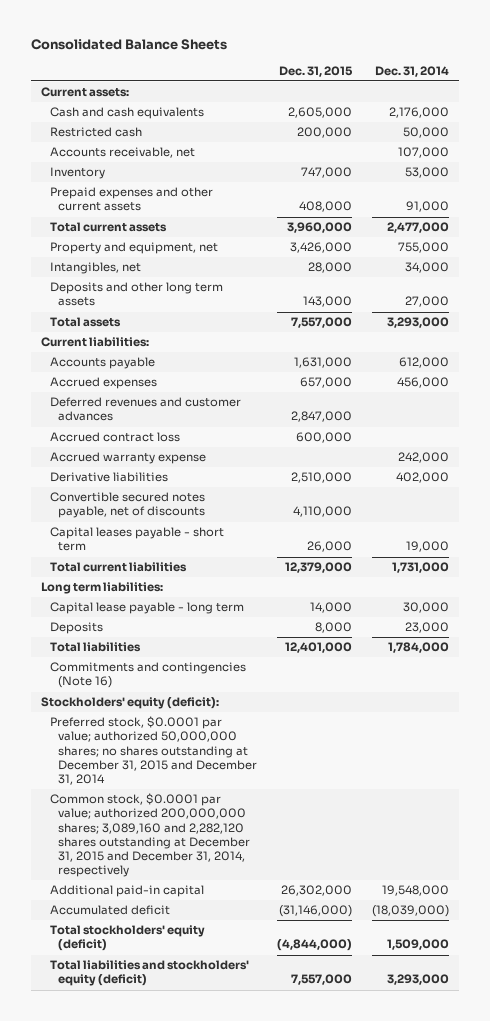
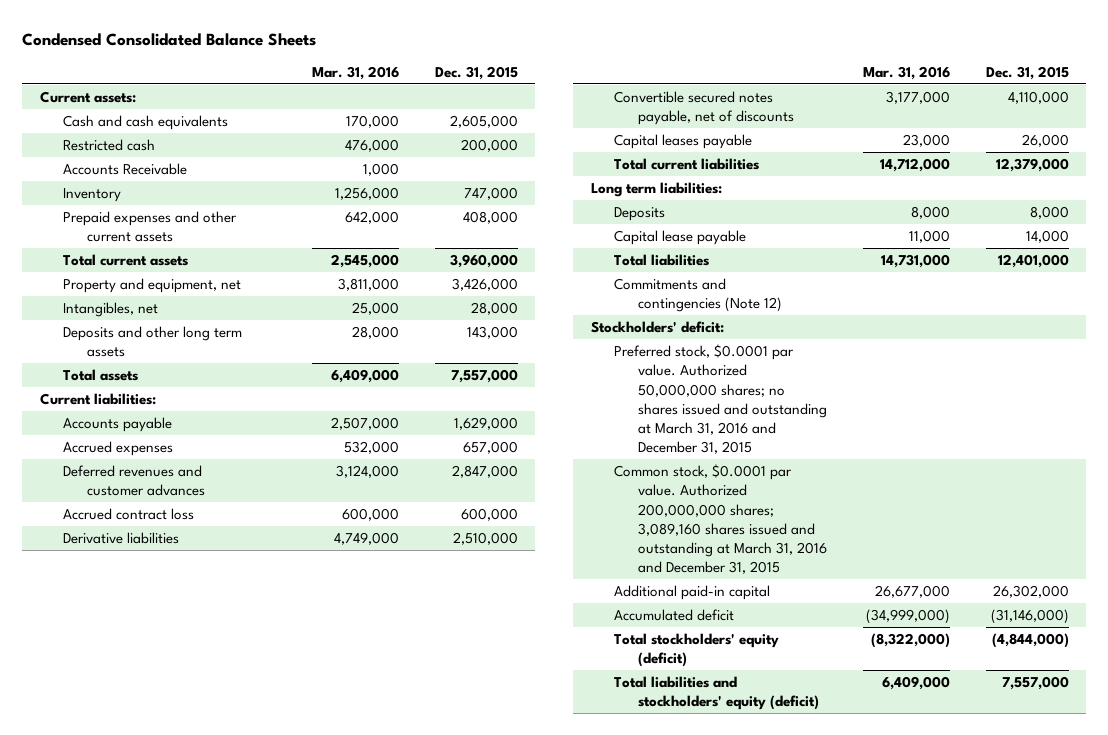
[31,38,228,50] Consolidated Balance Sheets -> [21,32,316,46] Condensed Consolidated Balance Sheets
[374,65,449,77] Dec. 31, 2014 -> none
none -> [311,65,399,80] Mar. 31, 2016
[49,147,195,159] Accounts receivable, net -> [63,162,188,175] Accounts Receivable
[294,357,353,369] 1,631,000 -> [453,416,518,430] 1,629,000
[49,452,206,465] Accrued warranty expense -> none
[49,527,224,552] Capital leases payable - short term -> [614,133,753,149] Capital leases payable
[49,602,244,615] Capital lease payable - long term -> none
none -> [614,229,747,245] Capital lease payable
[49,662,246,689] Commitments and contingencies (Note 16) -> [614,277,783,313] Commitments and contingencies (Note 12)
[41,697,220,710] Stockholders' equity (deficit): -> [590,320,724,333] Stockholders' deficit:
[49,716,258,785] Preferred stock, $0.0001 par value; authorized 50,000,000 shares; no shares outstanding at December 31, 2015 and December 31, 2014 -> [614,343,828,455] Preferred stock, $0.0001 par value. Authorized 50,000,000 shares; no shares issued and outstanding at March 31, 2016 and December 31, 2015
[49,793,251,877] Common stock, $0.0001 par value; authorized 200,000,000 shares; 3,089,160 and 2,282,120 shares outstanding at December 31, 2015 and December 31, 2014, respectively -> [614,463,828,575] Common stock, $0.0001 par value. Authorized 200,000,000 shares; 3,089,160 shares issued and outstanding at March 31, 2016 and December 31, 2015

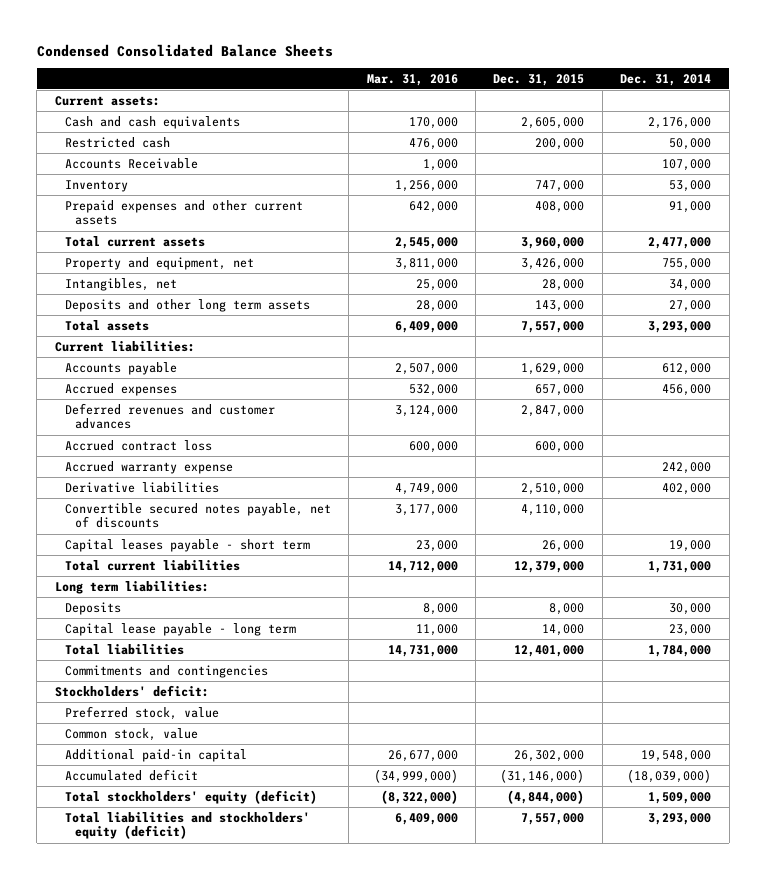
none -> [620,73,712,86] Dec. 31, 2014
none -> [64,460,233,474] Accrued warranty expense
[614,133,753,149] Capital leases payable -> [64,538,310,552] Capital leases payable - short term
[614,229,747,245] Capital lease payable -> [64,622,296,636] Capital lease payable - long term
[614,277,783,313] Commitments and contingencies (Note 12) -> [64,664,268,678] Commitments and contingencies
[614,343,828,455] Preferred stock, $0.0001 par value. Authorized 50,000,000 shares; no shares issued and outstanding at March 31, 2016 and December 31, 2015 -> [64,705,219,720] Preferred stock, value
[614,463,828,575] Common stock, $0.0001 par value. Authorized 200,000,000 shares; 3,089,160 shares issued and outstanding at March 31, 2016 and December 31, 2015 -> [64,727,198,741] Common stock, value

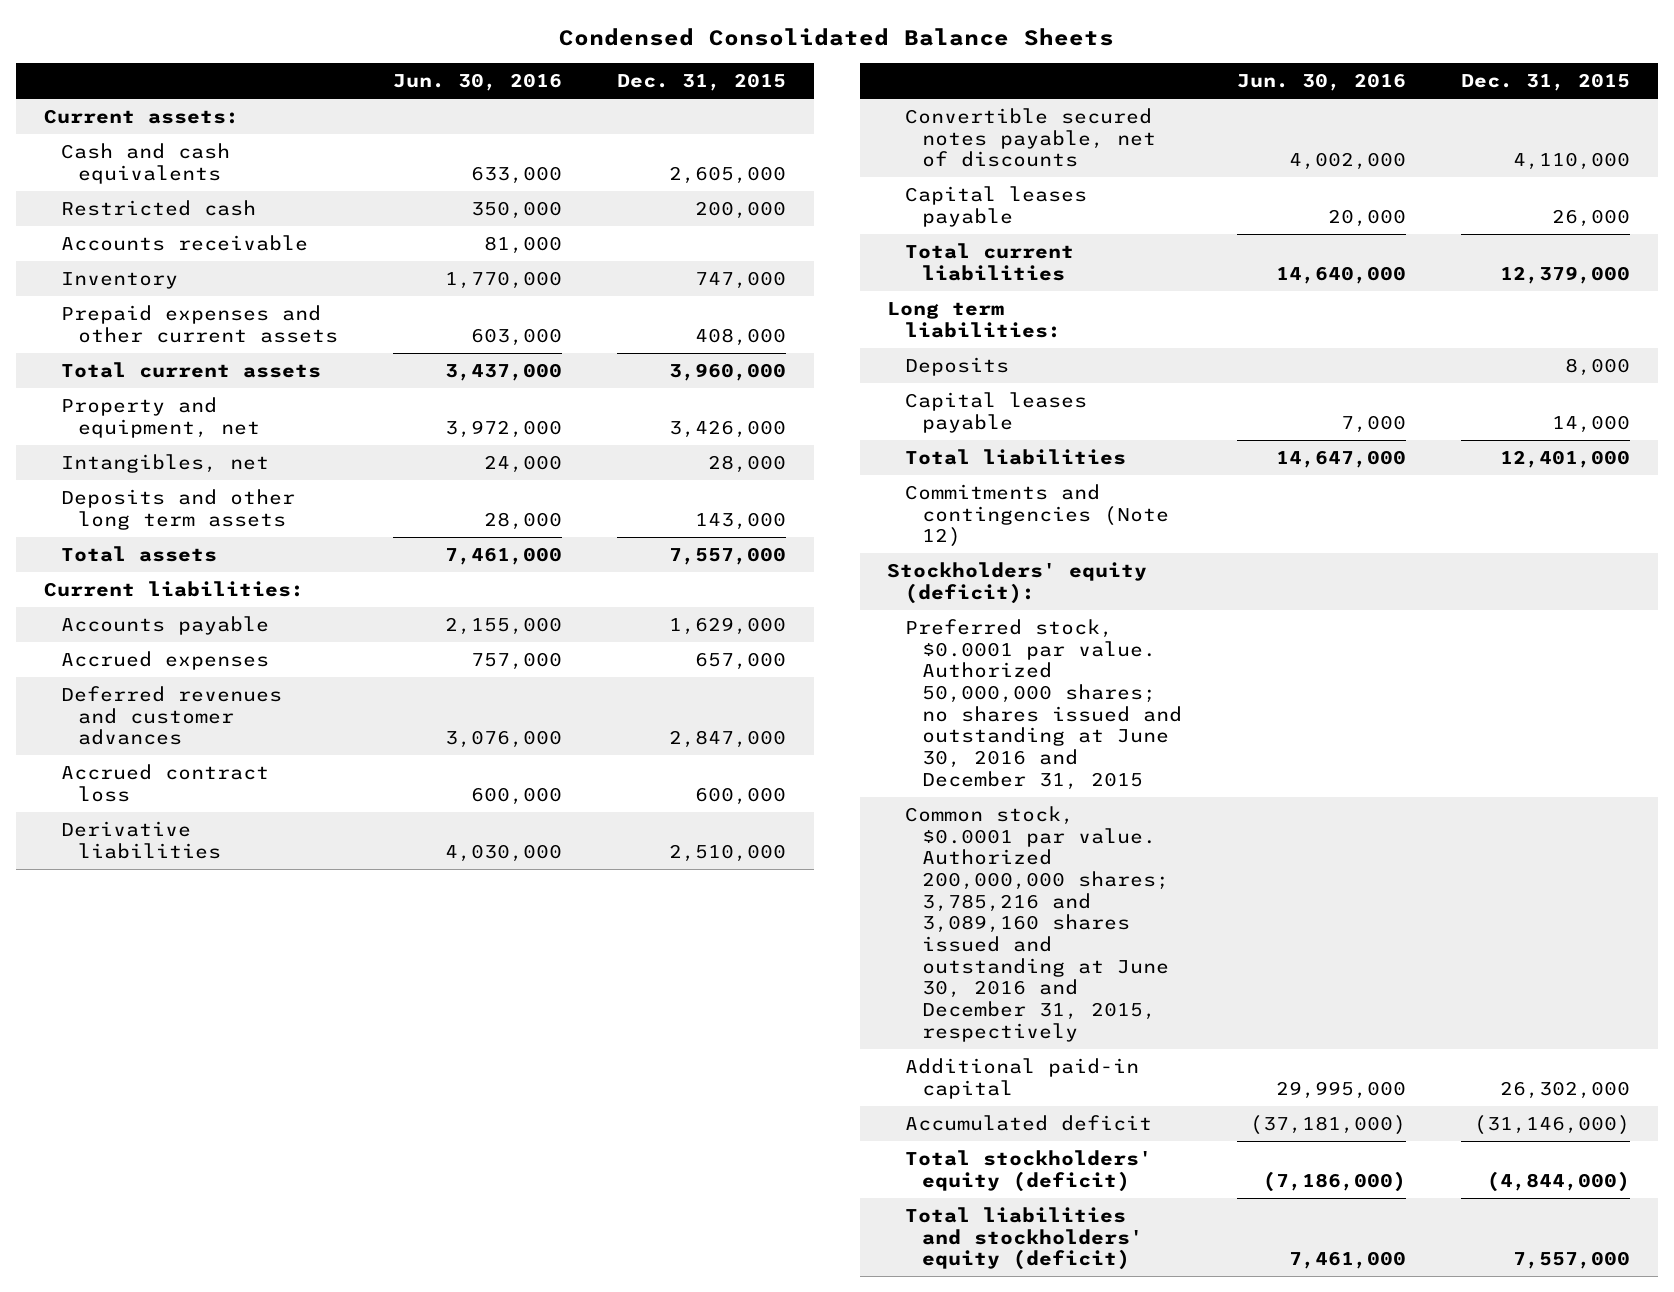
[366,73,458,86] Mar. 31, 2016 -> none
[620,73,712,86] Dec. 31, 2014 -> none
none -> [393,73,563,92] Jun. 30, 2016
[64,157,198,169] Accounts Receivable -> [61,234,309,251] Accounts receivable
[64,460,233,474] Accrued warranty expense -> none
[64,538,310,552] Capital leases payable - short term -> [904,185,1087,227] Capital leases payable
[64,622,296,636] Capital lease payable - long term -> [904,391,1087,433] Capital leases payable
[64,664,268,678] Commitments and contingencies -> [904,483,1170,548] Commitments and contingencies (Note 12)
[54,684,209,697] Stockholders' deficit: -> [887,561,1148,604] Stockholders' equity (deficit):
[64,705,219,720] Preferred stock, value -> [904,618,1183,790] Preferred stock, $0.0001 par value. Authorized 50,000,000 shares; no shares issued and outstanding at June 30, 2016 and December 31, 2015
[64,727,198,741] Common stock, value -> [904,805,1170,1042] Common stock, $0.0001 par value. Authorized 200,000,000 shares; 3,785,216 and 3,089,160 shares issued and outstanding at June 30, 2016 and December 31, 2015, respectively

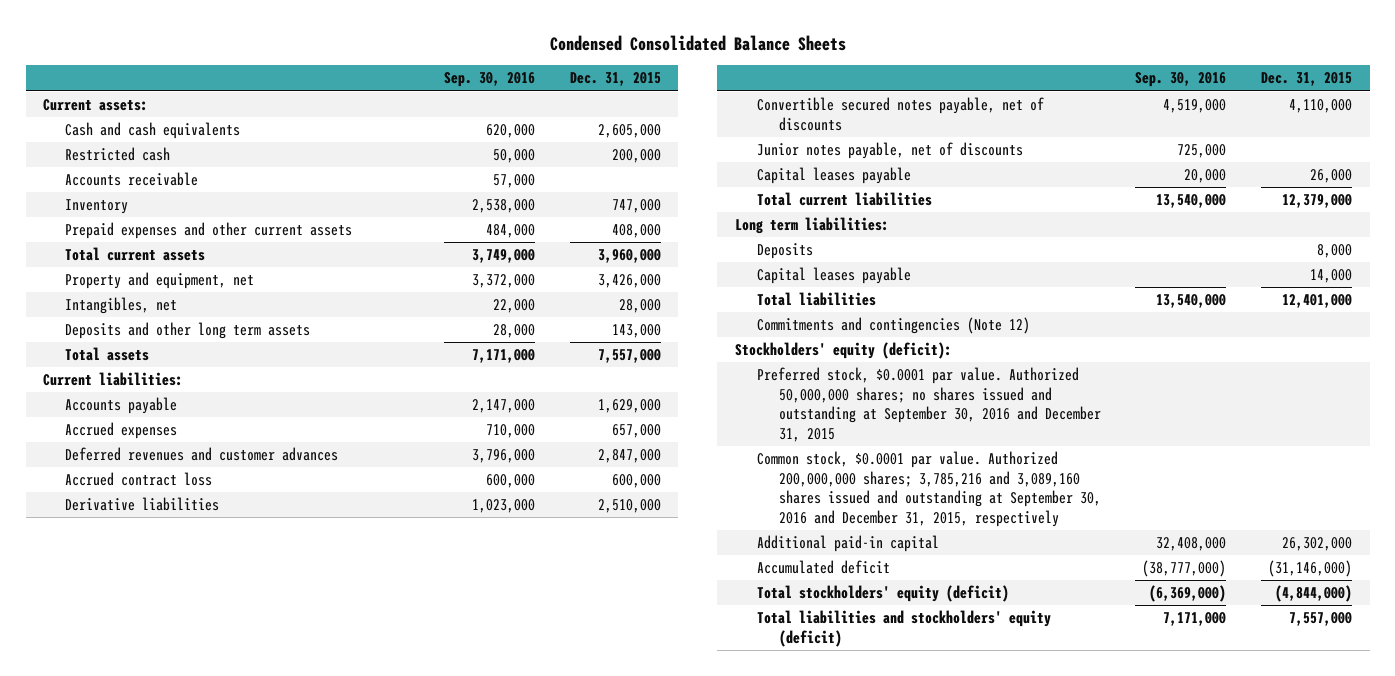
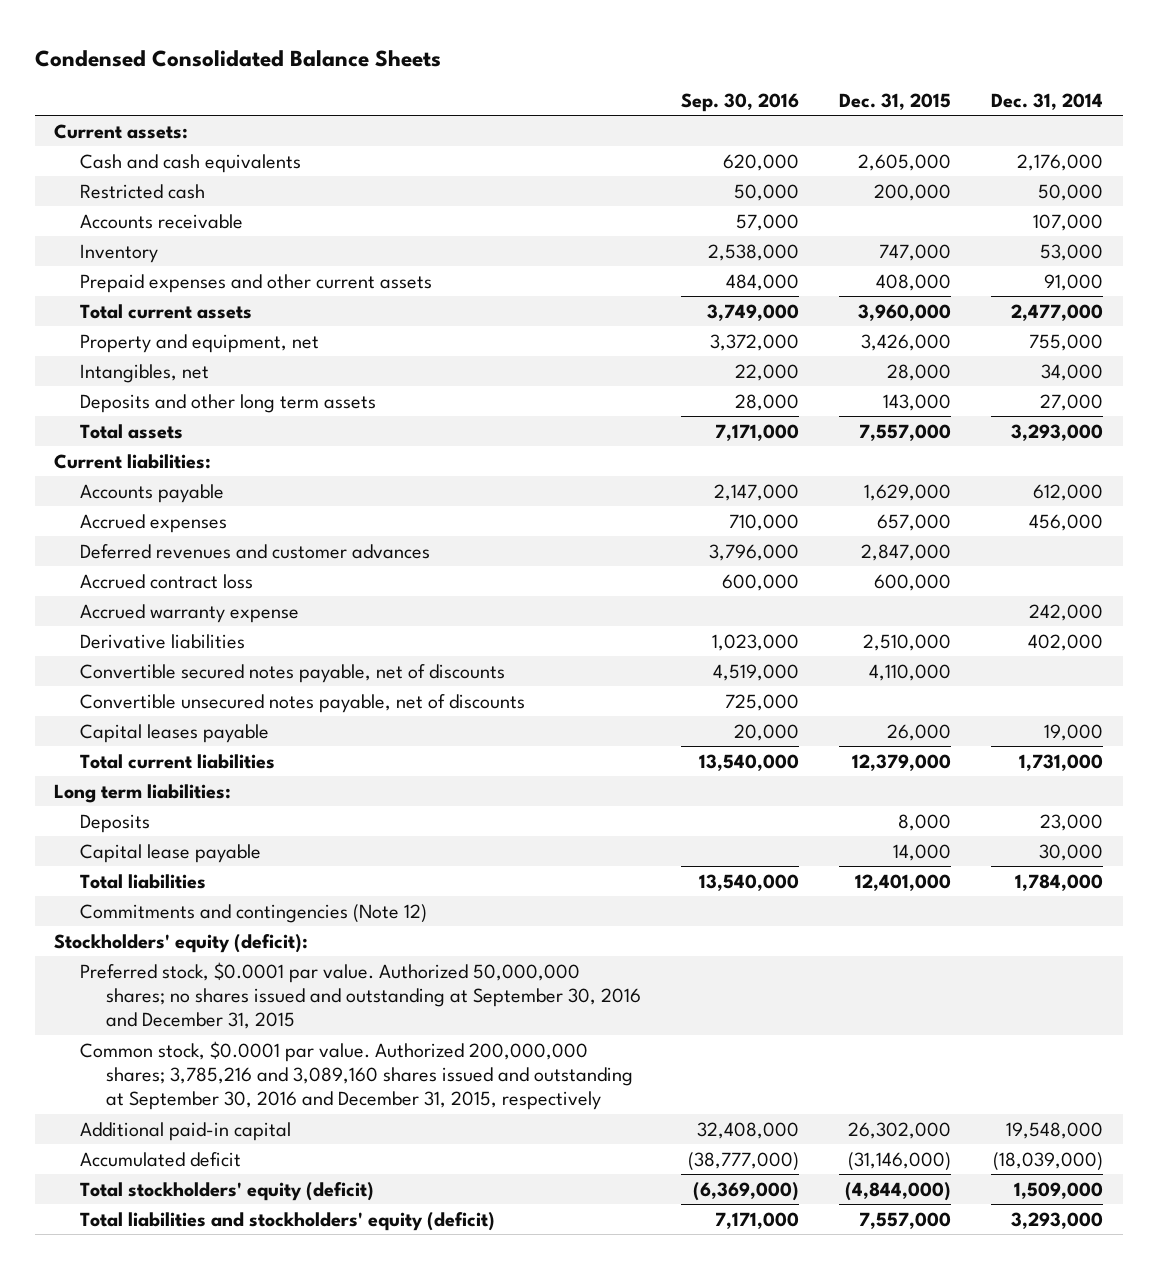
none -> [990,93,1103,111] Dec. 31, 2014
none -> [80,603,300,623] Accrued warranty expense
[756,142,1023,160] Junior notes payable, net of discounts -> [80,693,526,713] Convertible unsecured notes payable, net of discounts
[756,267,911,285] Capital leases payable -> [80,843,262,863] Capital lease payable

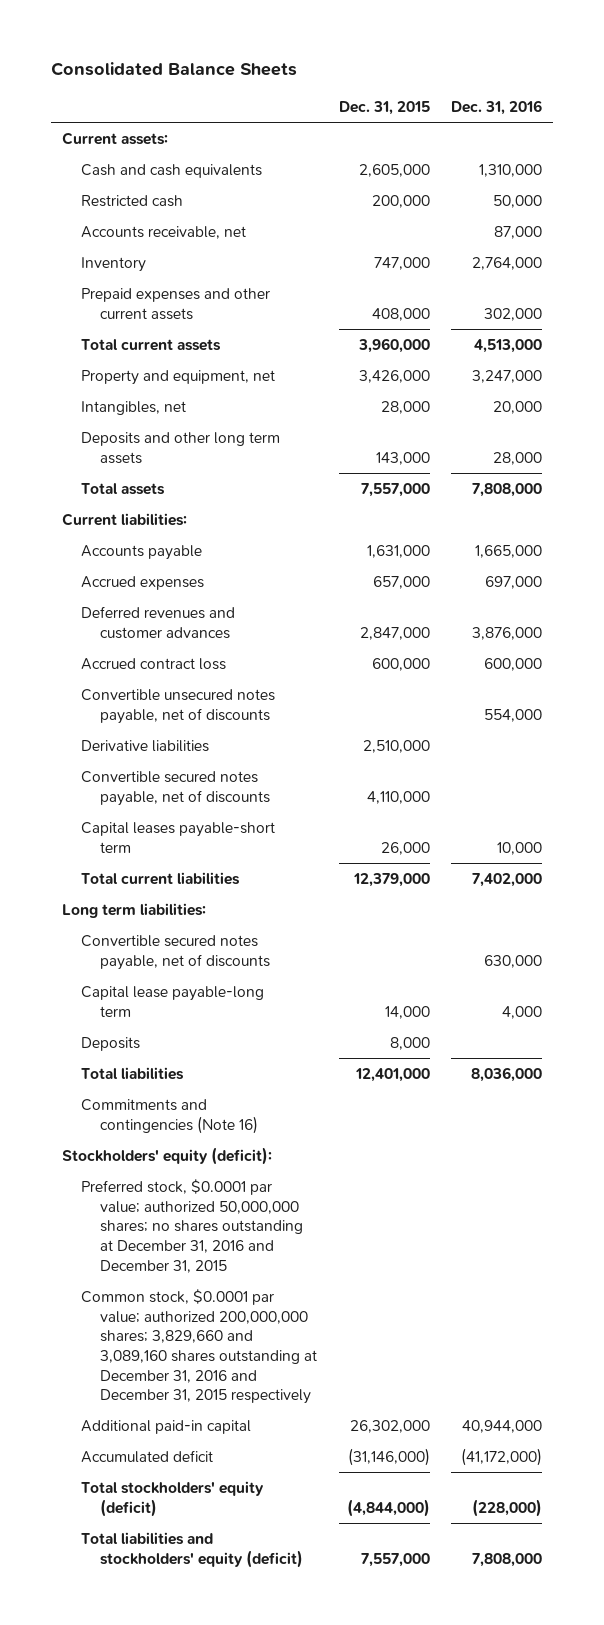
[34,49,441,67] Condensed Consolidated Balance Sheets -> [51,62,298,77] Consolidated Balance Sheets
[681,93,800,113] Sep. 30, 2016 -> none
[990,93,1103,111] Dec. 31, 2014 -> none
none -> [451,100,543,116] Dec. 31, 2016
[80,213,244,229] Accounts receivable -> [80,225,246,239] Accounts receivable, net
[864,483,952,501] 1,629,000 -> [366,544,430,558] 1,631,000
[80,603,300,623] Accrued warranty expense -> none
[80,693,526,713] Convertible unsecured notes payable, net of discounts -> [80,688,275,724] Convertible unsecured notes payable, net of discounts
[80,723,270,743] Capital leases payable -> [80,821,275,853] Capital leases payable-short term
none -> [80,934,270,970] Convertible secured notes payable, net of discounts
none -> [80,985,264,1017] Capital lease payable-long term
[80,843,262,863] Capital lease payable -> none
[80,903,428,923] Commitments and contingencies (Note 12) -> [80,1098,258,1134] Commitments and contingencies (Note 16)
[80,961,642,1030] Preferred stock, $0.0001 par value. Authorized 50,000,000 shares; no shares issued and outstanding at September 30, 2016 and December 31, 2015 -> [80,1178,303,1273] Preferred stock, $0.0001 par value; authorized 50,000,000 shares; no shares outstanding at December 31, 2016 and December 31, 2015
[80,1040,634,1111] Common stock, $0.0001 par value. Authorized 200,000,000 shares; 3,785,216 and 3,089,160 shares issued and outstanding at September 30, 2016 and December 31, 2015, respectively -> [80,1288,317,1405] Common stock, $0.0001 par value; authorized 200,000,000 shares; 3,829,660 and 3,089,160 shares outstanding at December 31, 2016 and December 31, 2015 respectively

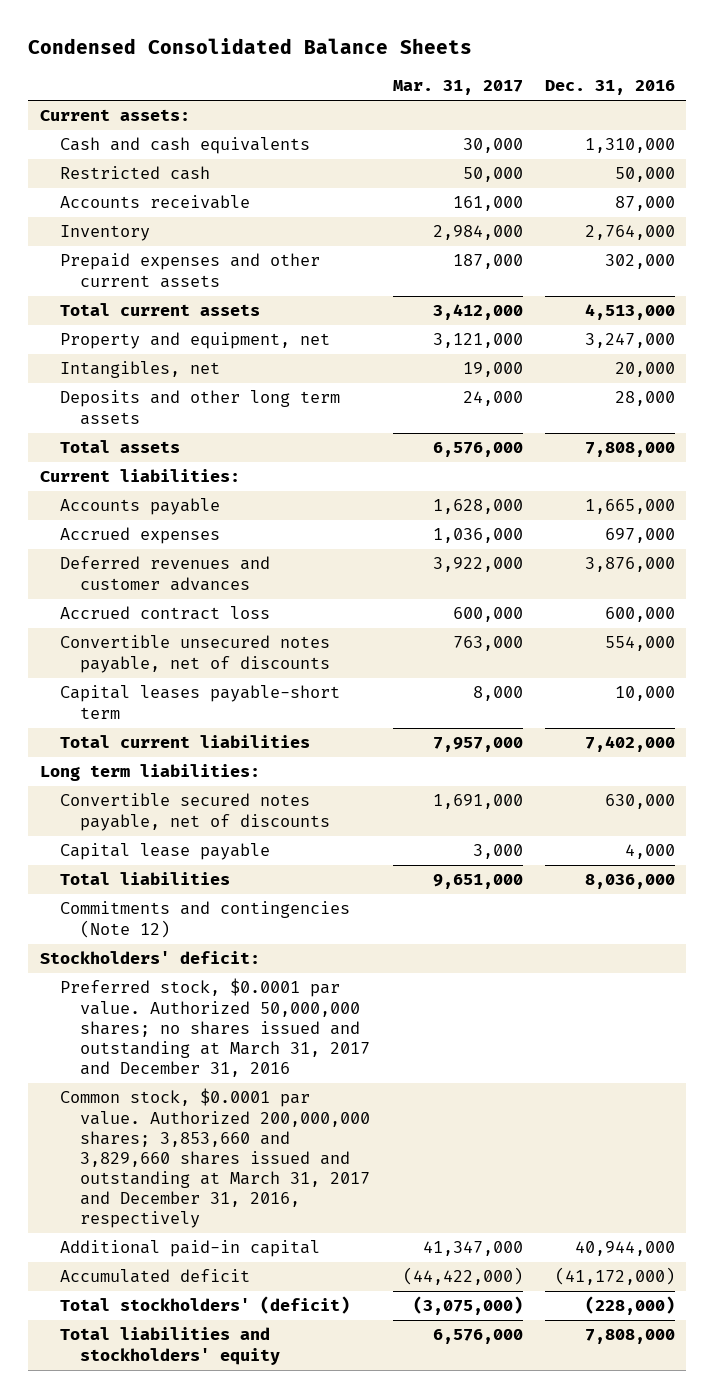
[51,62,298,77] Consolidated Balance Sheets -> [28,38,473,55] Condensed Consolidated Balance Sheets
[338,101,430,116] Dec. 31, 2015 -> none
none -> [392,80,523,96] Mar. 31, 2017
[80,225,246,239] Accounts receivable, net -> [60,195,251,210] Accounts receivable
[80,739,209,752] Derivative liabilities -> none
[80,770,270,806] Convertible secured notes payable, net of discounts -> none
[80,1036,140,1051] Deposits -> none
[80,985,264,1017] Capital lease payable-long term -> [60,843,271,861] Capital lease payable
[80,1098,258,1134] Commitments and contingencies (Note 16) -> [60,901,351,938] Commitments and contingencies (Note 12)
[62,1146,273,1165] Stockholders' equity (deficit): -> [39,951,260,965] Stockholders' deficit:
[80,1178,303,1273] Preferred stock, $0.0001 par value; authorized 50,000,000 shares; no shares outstanding at December 31, 2016 and December 31, 2015 -> [60,978,371,1077] Preferred stock, $0.0001 par value. Authorized 50,000,000 shares; no shares issued and outstanding at March 31, 2017 and December 31, 2016
[80,1288,317,1405] Common stock, $0.0001 par value; authorized 200,000,000 shares; 3,829,660 and 3,089,160 shares outstanding at December 31, 2016 and December 31, 2015 respectively -> [60,1088,371,1229] Common stock, $0.0001 par value. Authorized 200,000,000 shares; 3,853,660 and 3,829,660 shares issued and outstanding at March 31, 2017 and December 31, 2016, respectively
[80,1480,264,1517] Total stockholders' equity (deficit) -> [60,1296,351,1315] Total stockholders' (deficit)
[80,1531,303,1568] Total liabilities and stockholders' equity (deficit) -> [60,1327,281,1365] Total liabilities and stockholders' equity

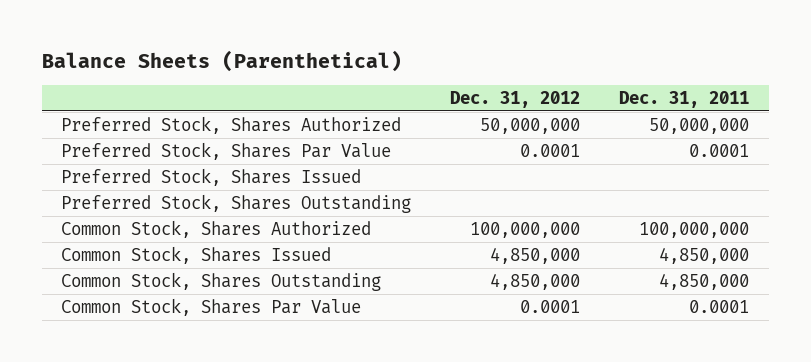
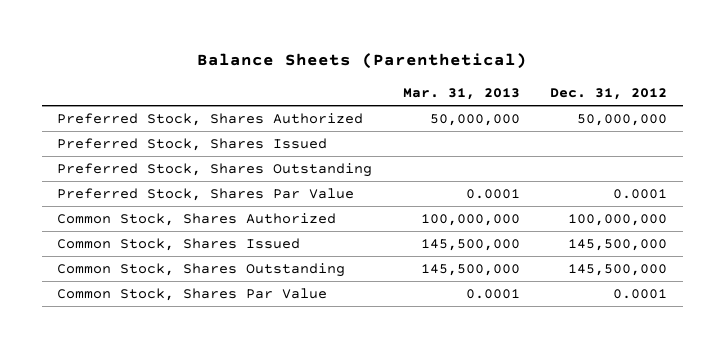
[619,90,750,108] Dec. 31, 2011 -> none
none -> [402,88,520,101] Mar. 31, 2013
[61,141,392,160] Preferred Stock, Shares Par Value -> [57,187,355,201] Preferred Stock, Shares Par Value
[490,246,581,264] 4,850,000 -> [568,238,668,251] 145,500,000
[490,272,581,290] 4,850,000 -> [568,263,668,276] 145,500,000

